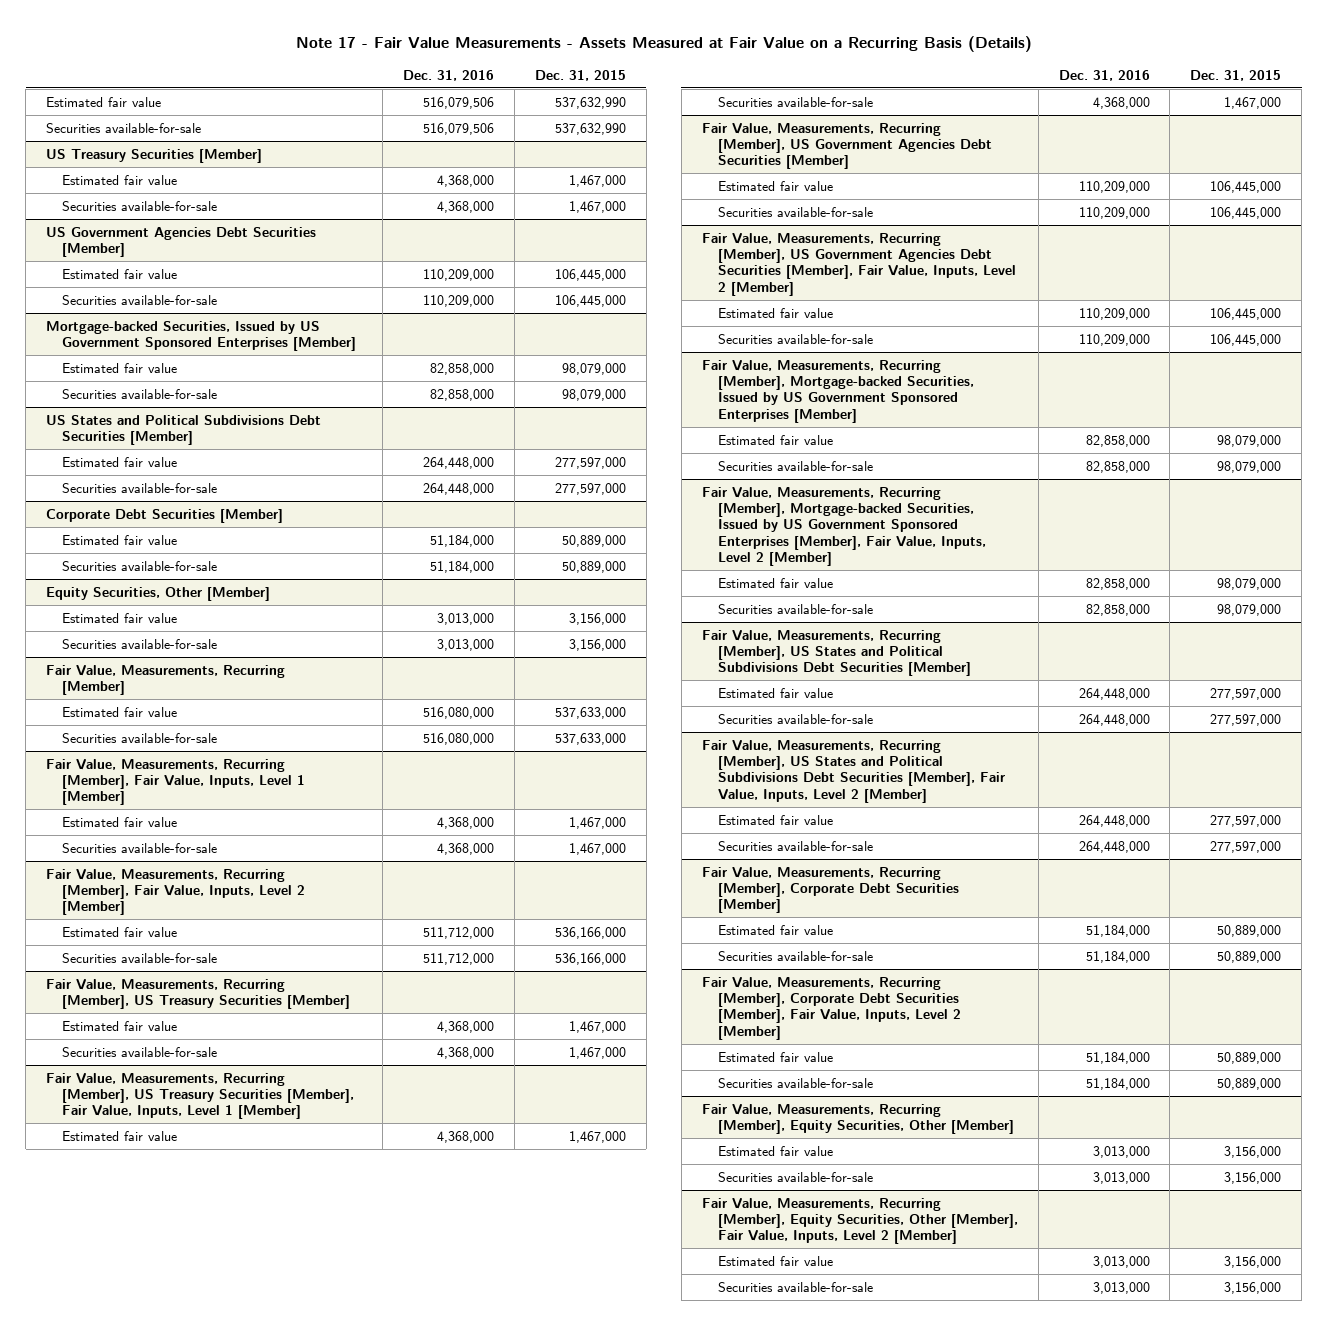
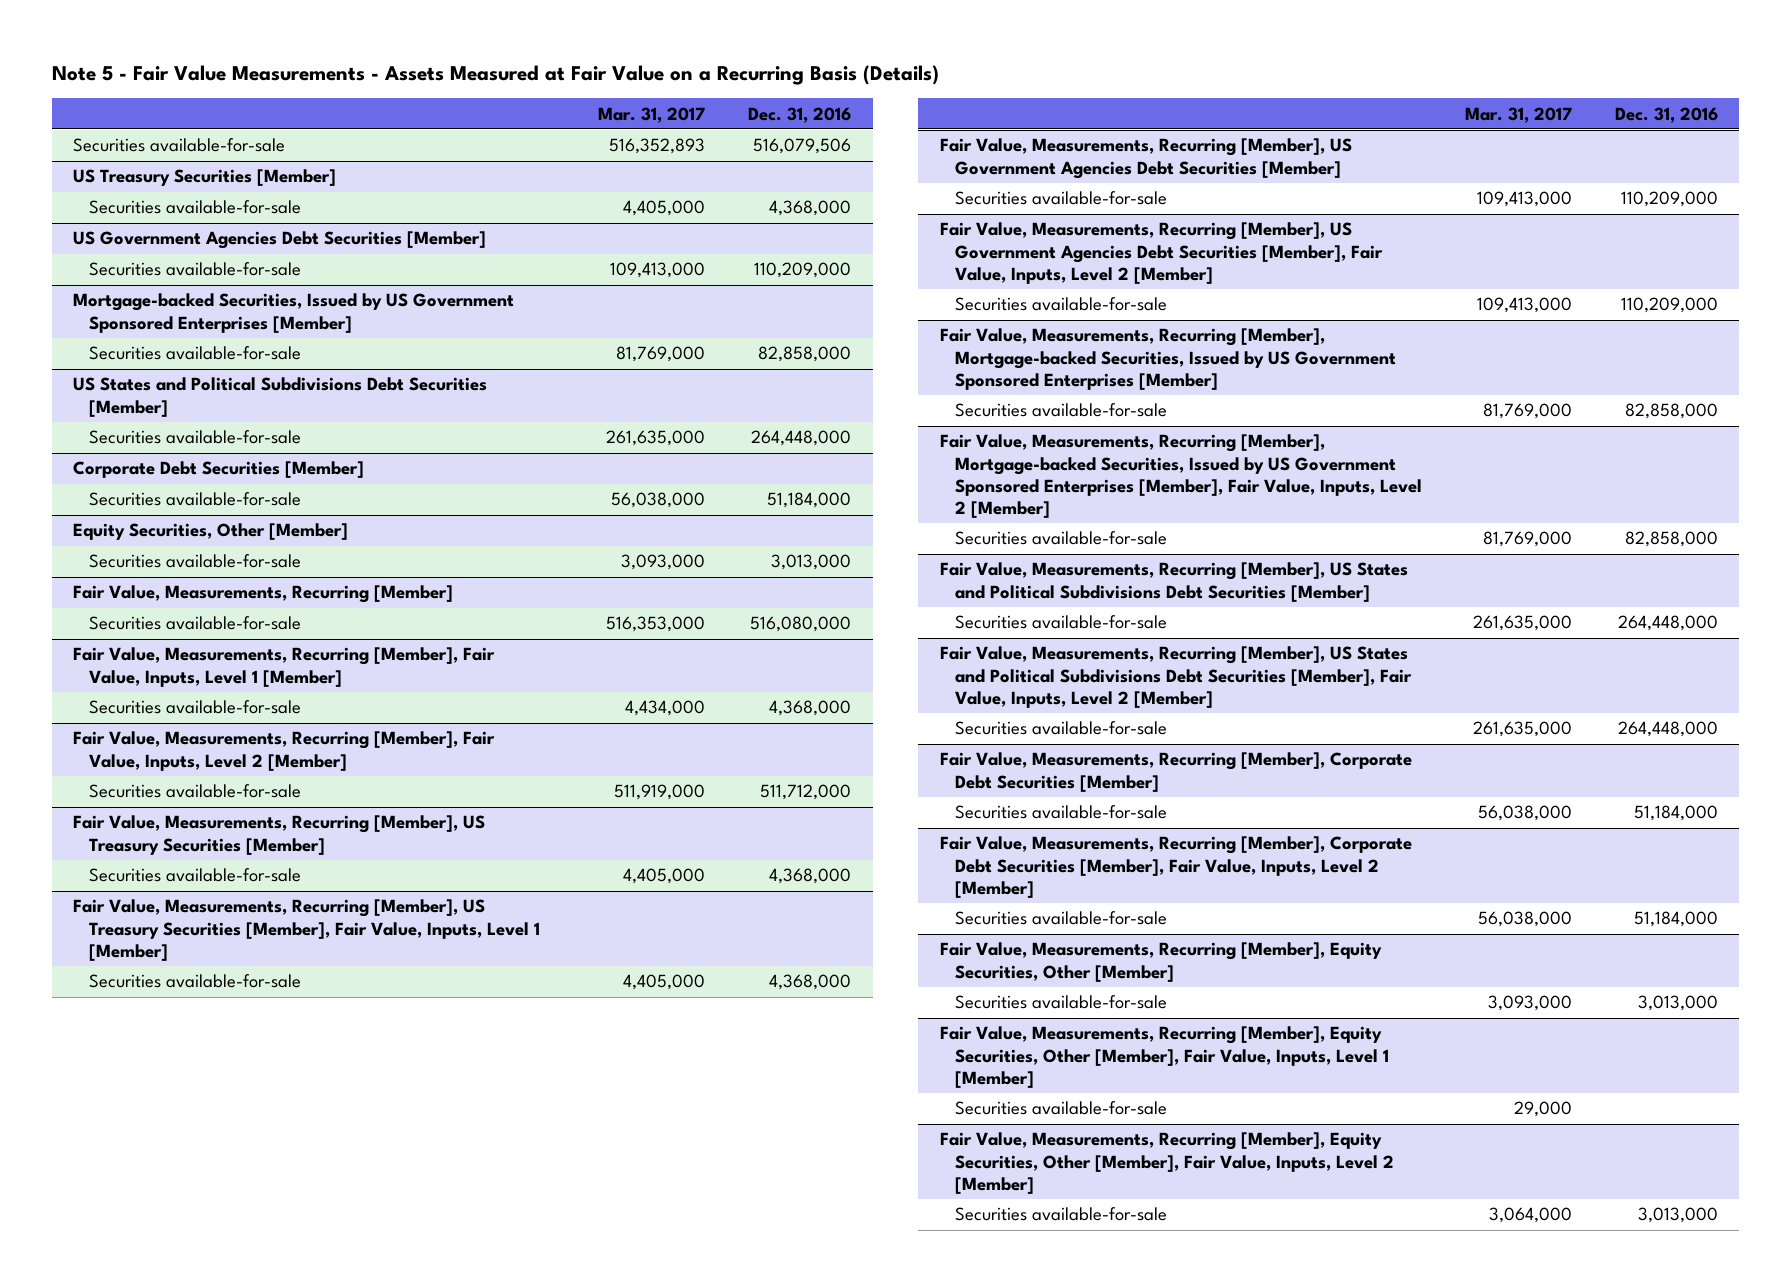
[295,35,1032,52] Note 17 - Fair Value Measurements - Assets Measured at Fair Value on a Recurring Basis (Details) -> [51,65,939,86] Note 5 - Fair Value Measurements - Assets Measured at Fair Value on a Recurring Basis (Details)
[534,69,626,81] Dec. 31, 2015 -> none
none -> [598,106,706,123] Mar. 31, 2017
[46,96,162,107] Estimated fair value -> none
[62,174,178,185] Estimated fair value -> none
[62,268,178,279] Estimated fair value -> none
[62,362,178,373] Estimated fair value -> none
[62,456,178,467] Estimated fair value -> none
[62,534,178,545] Estimated fair value -> none
[62,612,178,623] Estimated fair value -> none
[62,706,178,717] Estimated fair value -> none
[62,816,178,827] Estimated fair value -> none
[62,926,178,937] Estimated fair value -> none
[62,1020,178,1031] Estimated fair value -> none
[62,1130,178,1141] Estimated fair value -> none
[717,180,833,191] Estimated fair value -> none
[717,307,833,318] Estimated fair value -> none
[717,434,833,445] Estimated fair value -> none
[717,577,833,588] Estimated fair value -> none
[717,687,833,698] Estimated fair value -> none
[717,814,833,825] Estimated fair value -> none
[717,924,833,935] Estimated fair value -> none
[717,1051,833,1062] Estimated fair value -> none
[717,1145,833,1156] Estimated fair value -> none
none -> [939,1026,1389,1088] Fair Value, Measurements, Recurring [Member], Equity Securities, Other [Member], Fair Value, Inputs, Level 1 [Member]
none -> [954,1101,1167,1116] Securities available-for-sale
[717,1255,833,1266] Estimated fair value -> none

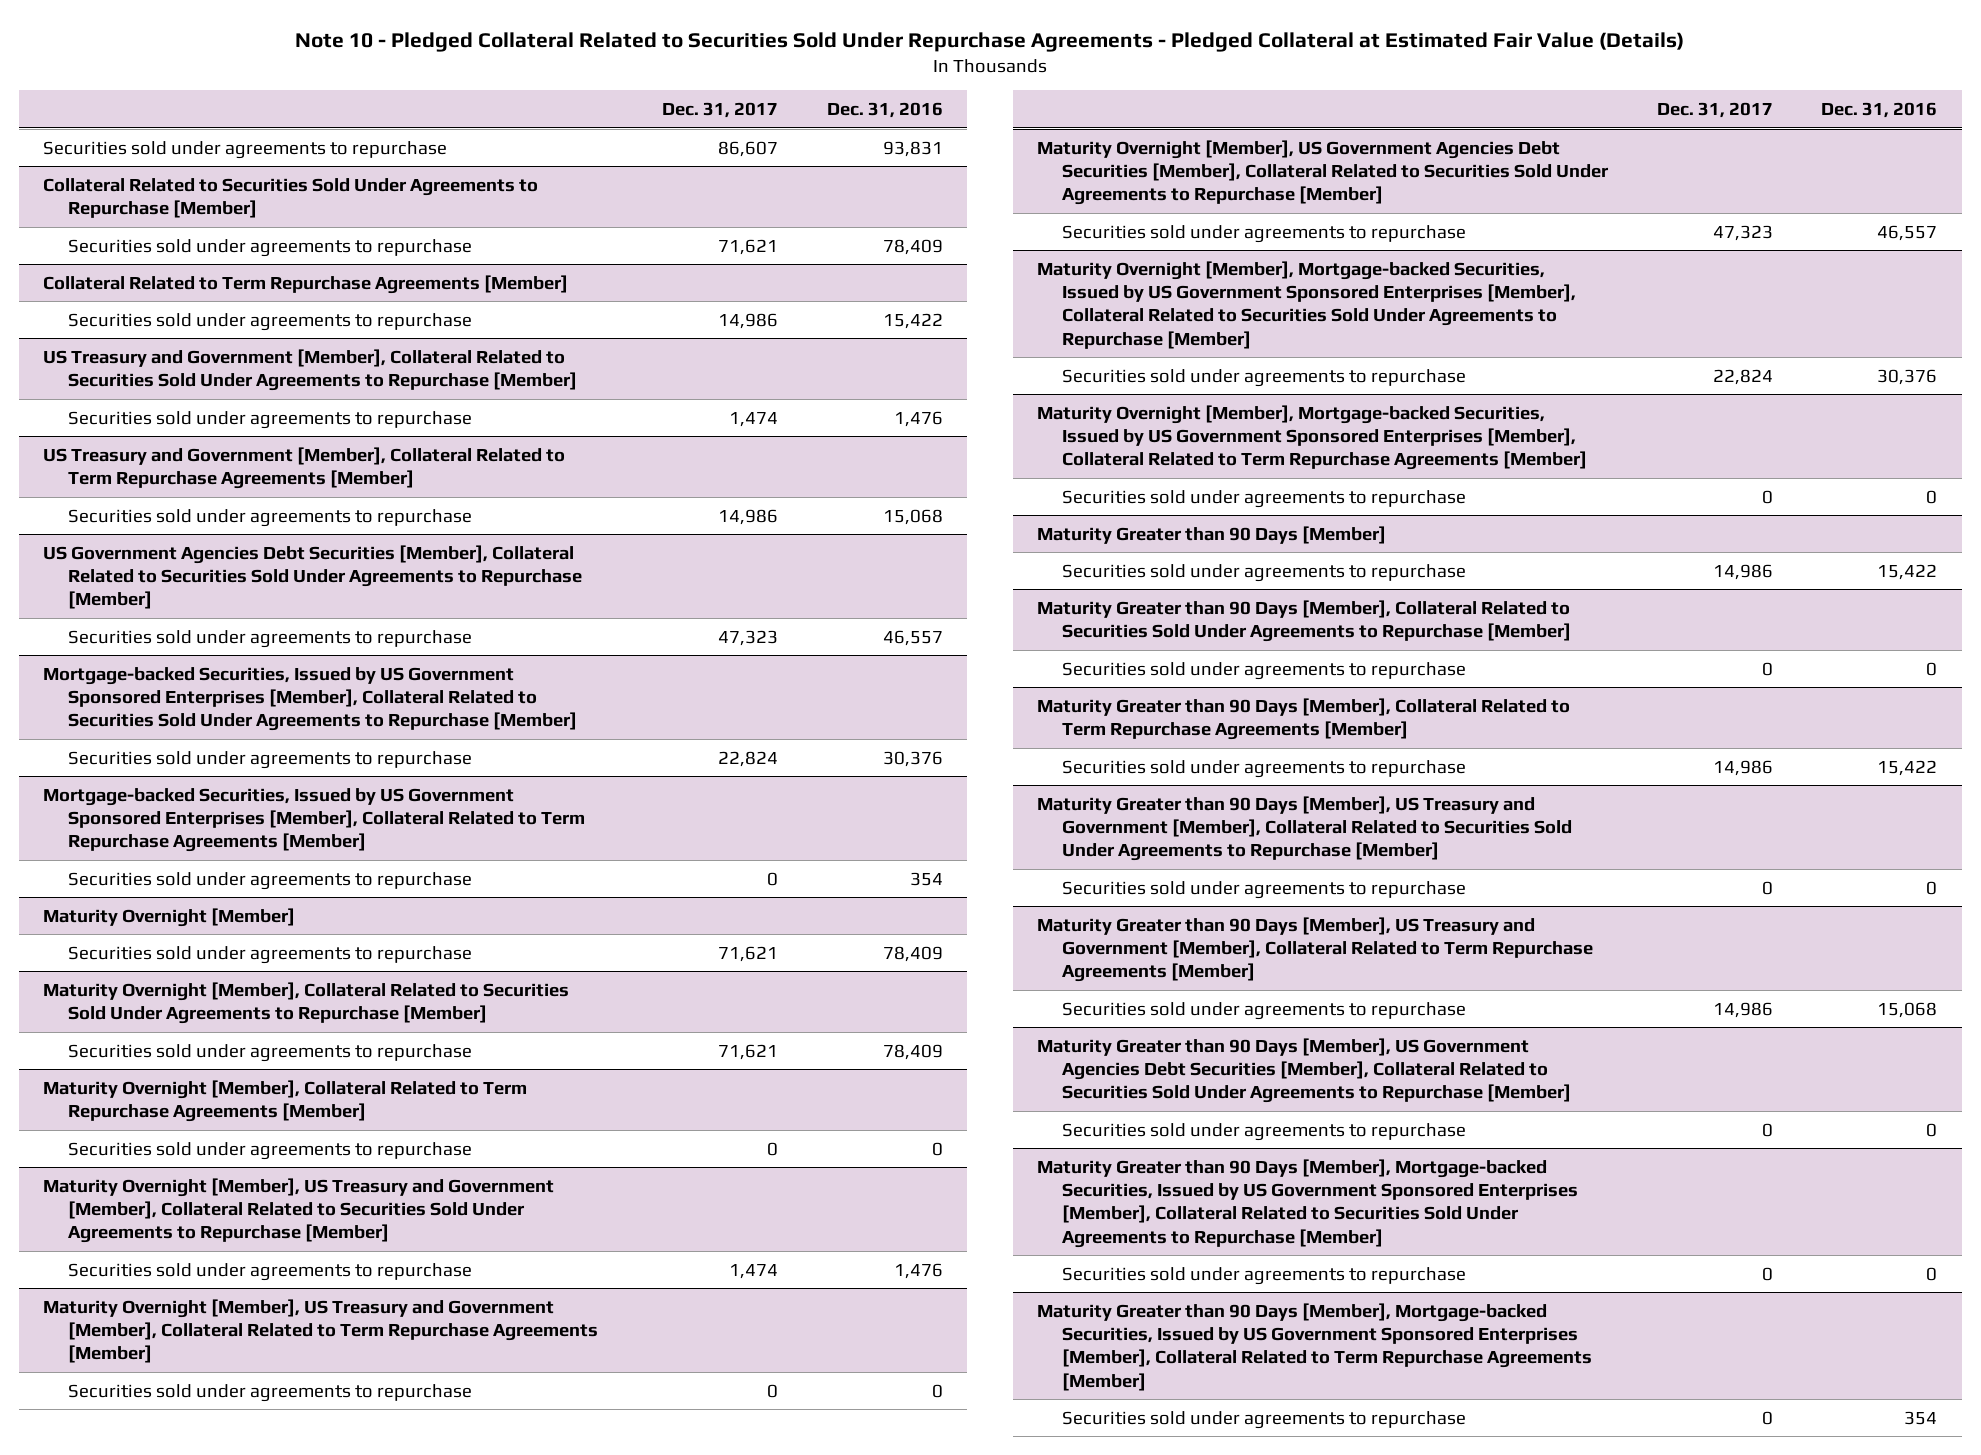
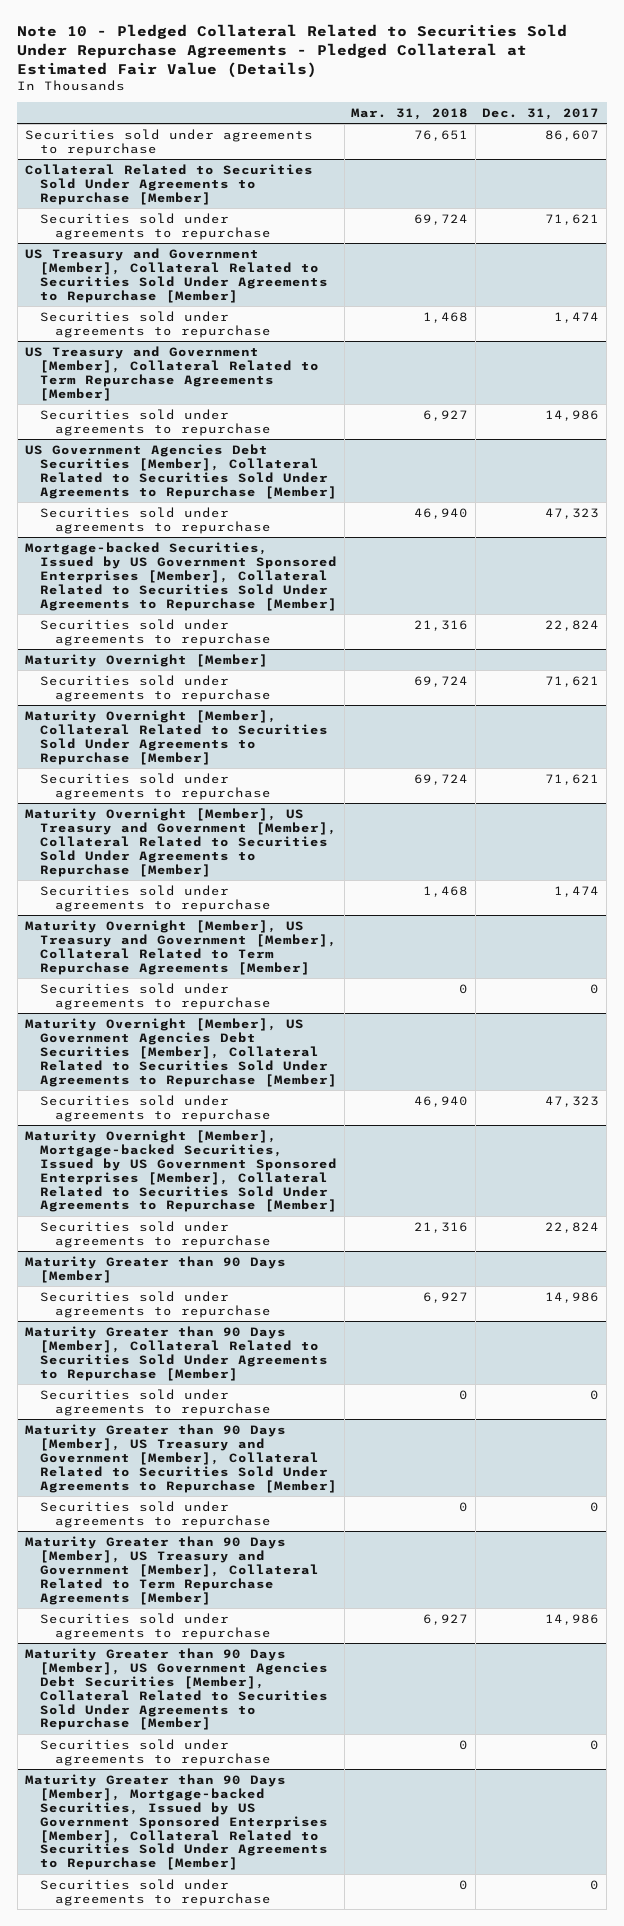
[827,101,944,118] Dec. 31, 2016 -> none
none -> [351,107,469,120] Mar. 31, 2018
[43,274,569,294] Collateral Related to Term Repurchase Agreements [Member] -> none
[67,312,472,331] Securities sold under agreements to repurchase -> none
[43,787,585,853] Mortgage-backed Securities, Issued by US Government Sponsored Enterprises [Member], Collateral Related to Term Repurchase Agreements [Member] -> none
[67,871,472,890] Securities sold under agreements to repurchase -> none
[43,1079,528,1122] Maturity Overnight [Member], Collateral Related to Term Repurchase Agreements [Member] -> none
[67,1141,472,1160] Securities sold under agreements to repurchase -> none
[1037,404,1588,471] Maturity Overnight [Member], Mortgage-backed Securities, Issued by US Government Sponsored Enterprises [Member], Collateral Related to Term Repurchase Agreements [Member] -> none
[1062,489,1467,508] Securities sold under agreements to repurchase -> none
[1037,697,1571,740] Maturity Greater than 90 Days [Member], Collateral Related to Term Repurchase Agreements [Member] -> none
[1062,759,1467,778] Securities sold under agreements to repurchase -> none
[1037,1302,1593,1391] Maturity Greater than 90 Days [Member], Mortgage-backed Securities, Issued by US Government Sponsored Enterprises [Member], Collateral Related to Term Repurchase Agreements [Member] -> none
[1062,1410,1467,1429] Securities sold under agreements to repurchase -> none

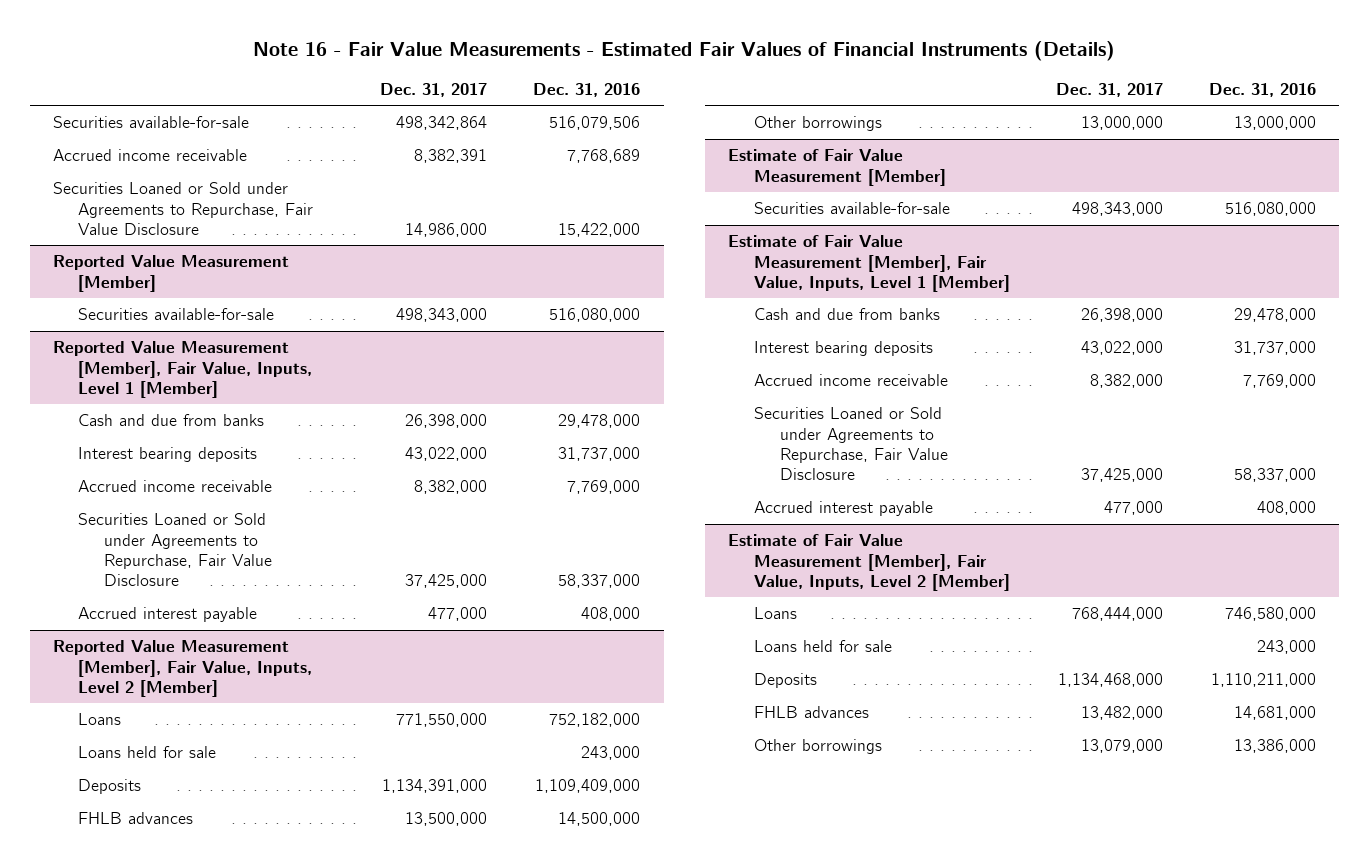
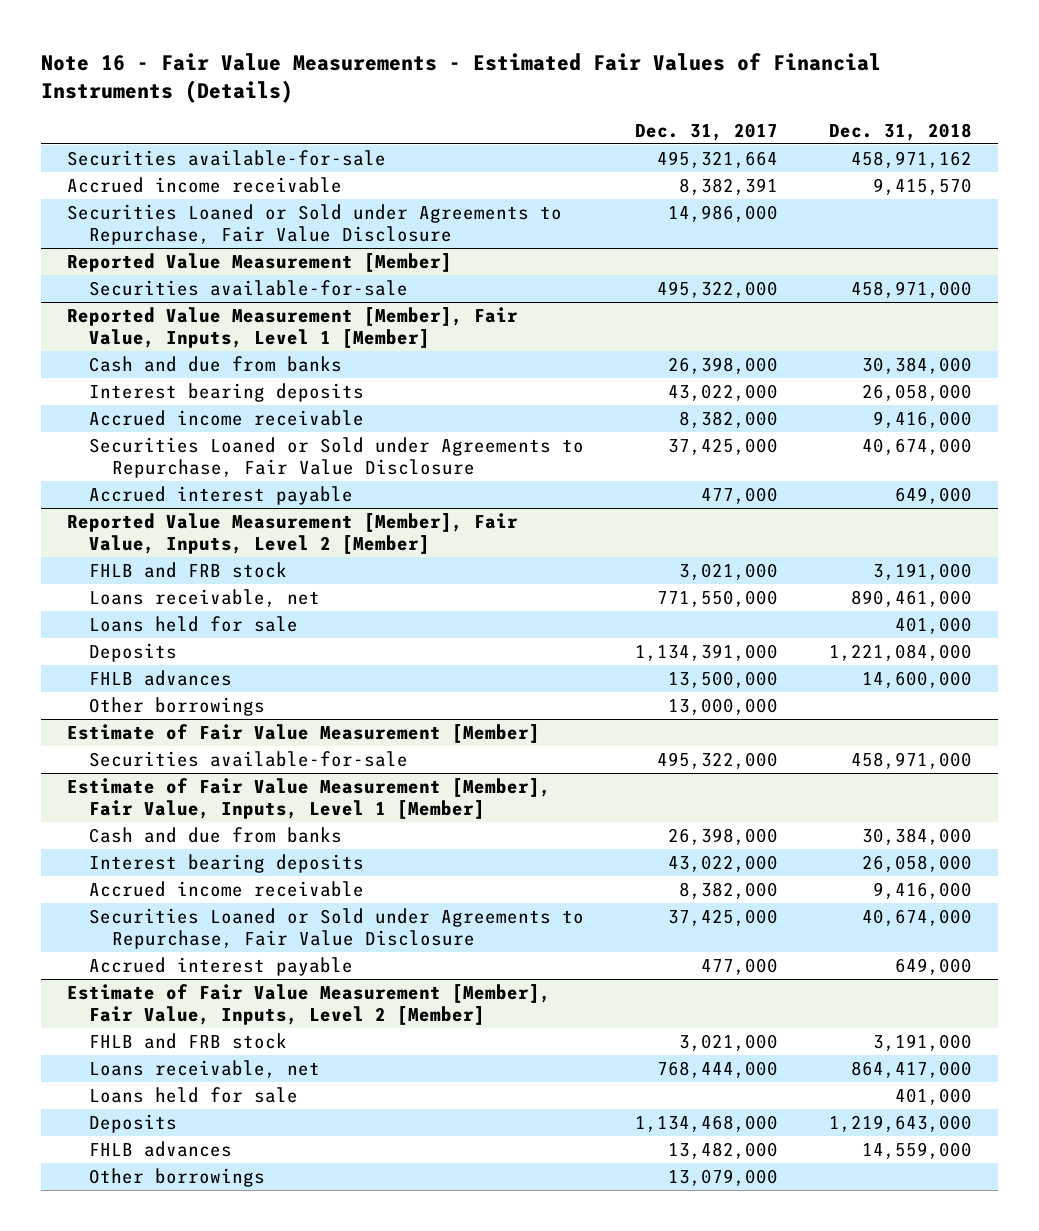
[533,82,641,97] Dec. 31, 2016 -> none
none -> [829,122,973,141] Dec. 31, 2018
[396,116,488,131] 498,342,864 -> [657,151,779,169] 495,321,664
[396,308,488,323] 498,343,000 -> [657,281,779,299] 495,322,000
none -> [89,562,288,579] FHLB and FRB stock
[78,713,122,726] Loans -> [89,589,321,608] Loans receivable, net
[1072,202,1164,217] 498,343,000 -> [657,752,779,770] 495,322,000
none -> [89,1033,288,1050] FHLB and FRB stock
[754,607,798,620] Loans -> [89,1060,321,1079] Loans receivable, net

